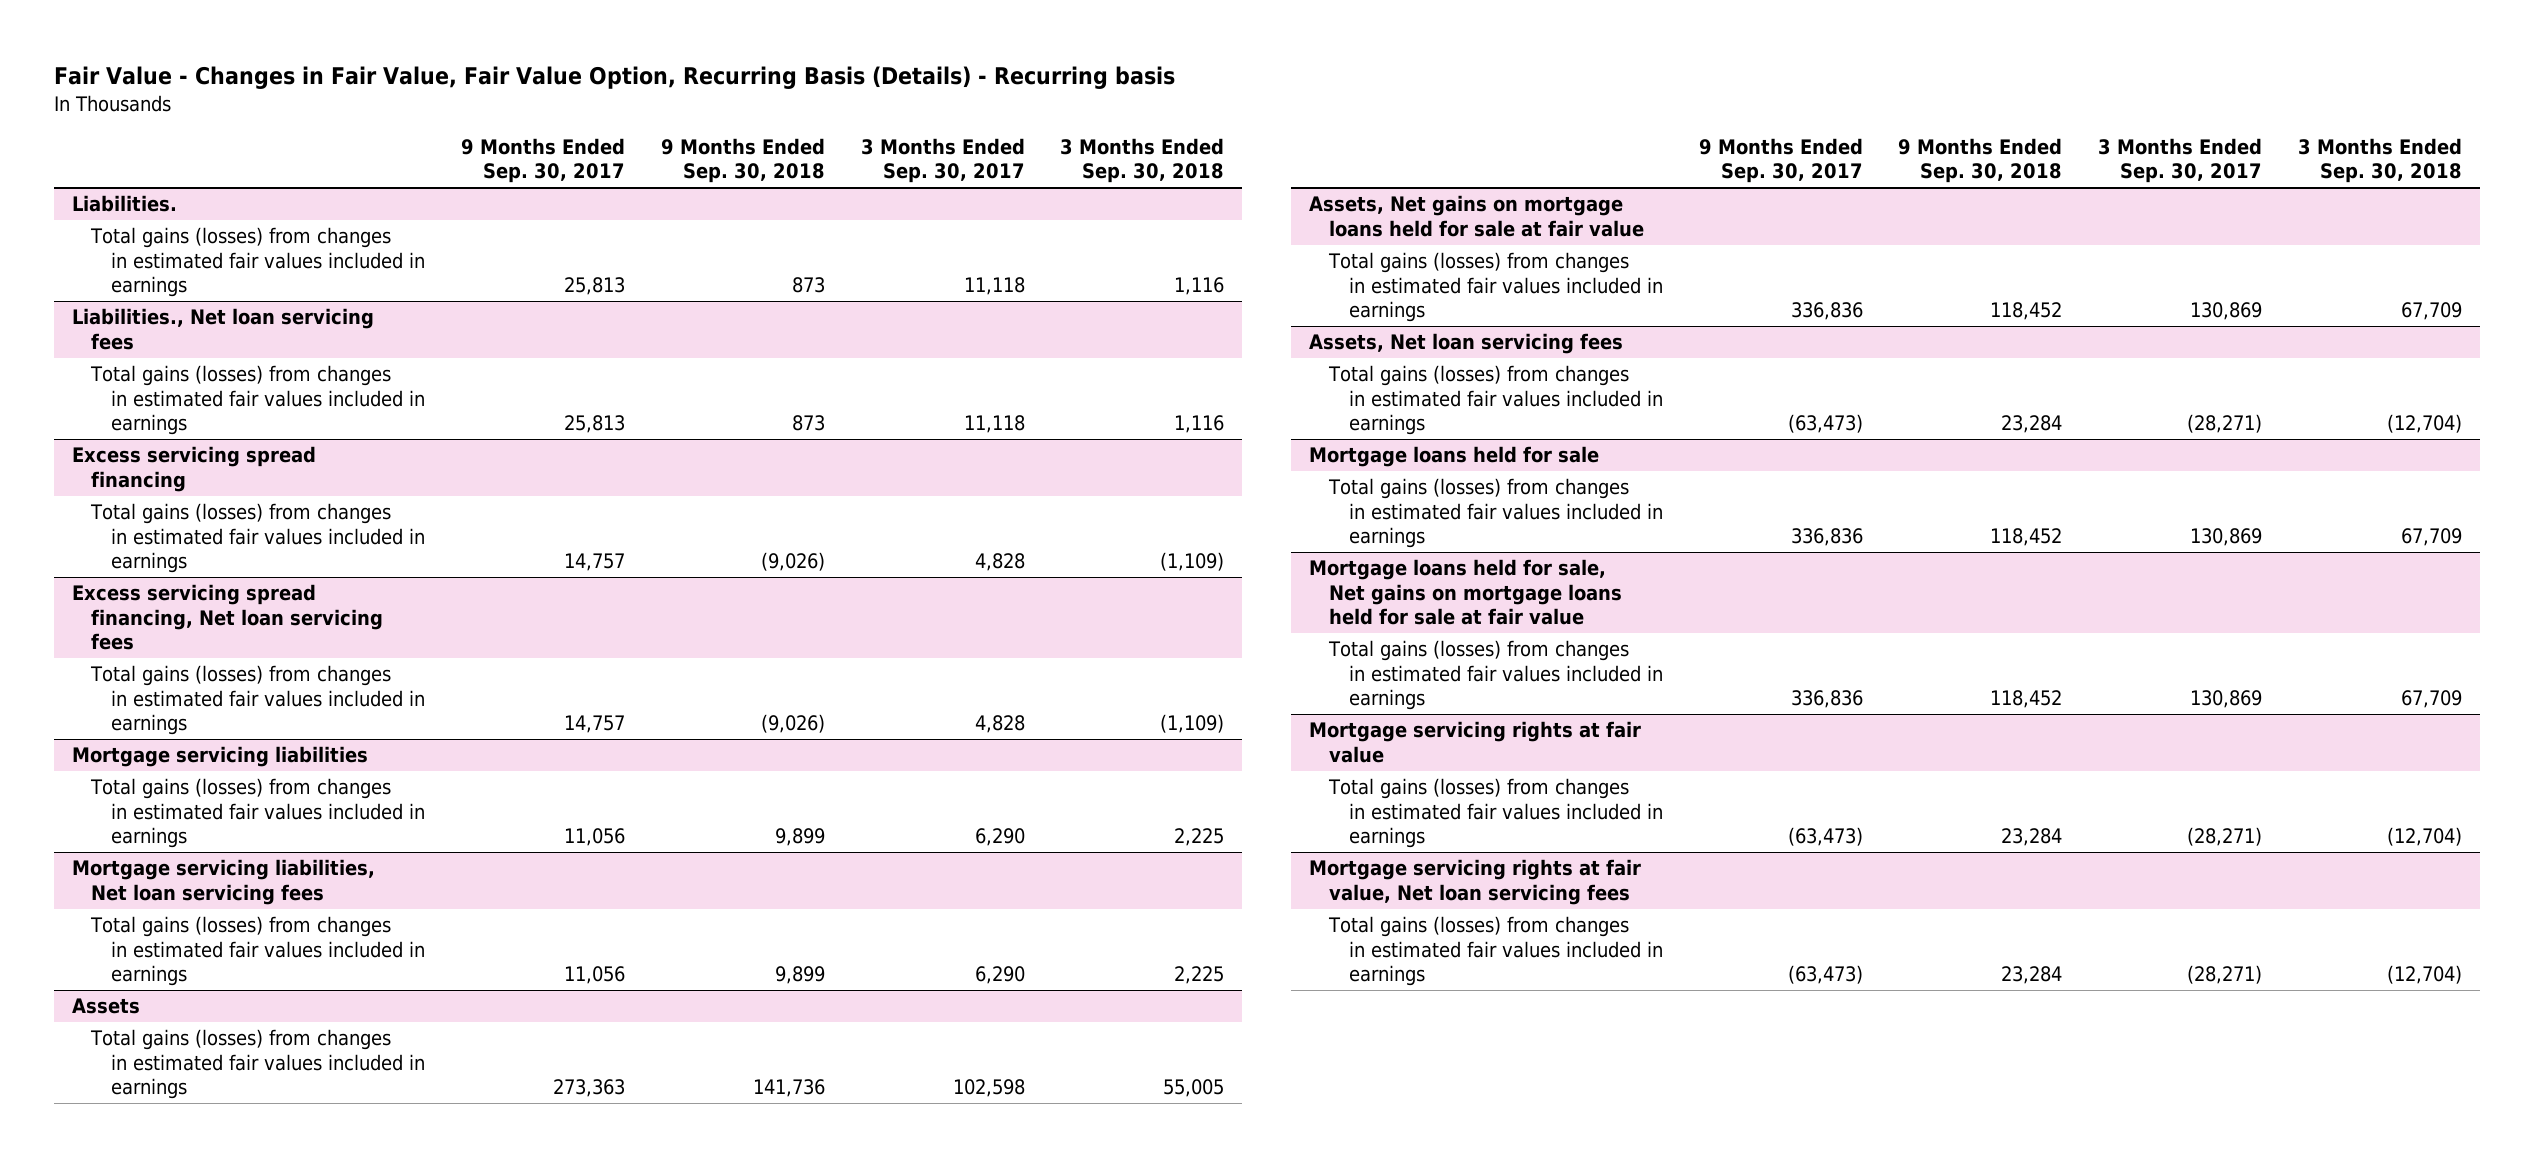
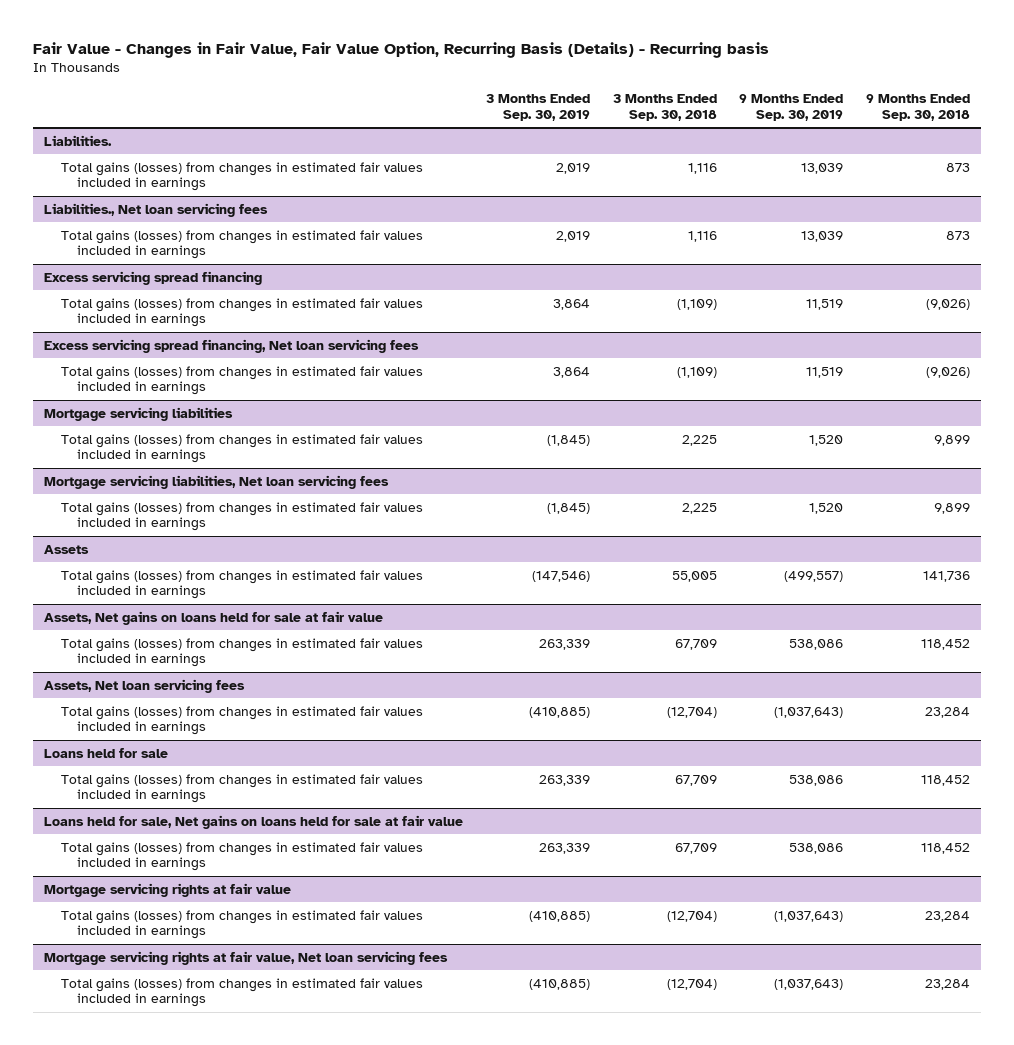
[460,137,625,184] 9 Months Ended Sep. 30, 2017 -> none
[860,137,1025,184] 3 Months Ended Sep. 30, 2017 -> none
none -> [485,93,590,121] 3 Months Ended Sep. 30, 2019
none -> [739,93,844,121] 9 Months Ended Sep. 30, 2019
[1309,195,1645,237] Assets, Net gains on mortgage loans held for sale at fair value -> [44,610,384,625] Assets, Net gains on loans held for sale at fair value
[1309,446,1600,468] Mortgage loans held for sale -> [44,747,169,758] Loans held for sale
[1309,559,1623,626] Mortgage loans held for sale, Net gains on mortgage loans held for sale at fair value -> [44,814,464,829] Loans held for sale, Net gains on loans held for sale at fair value

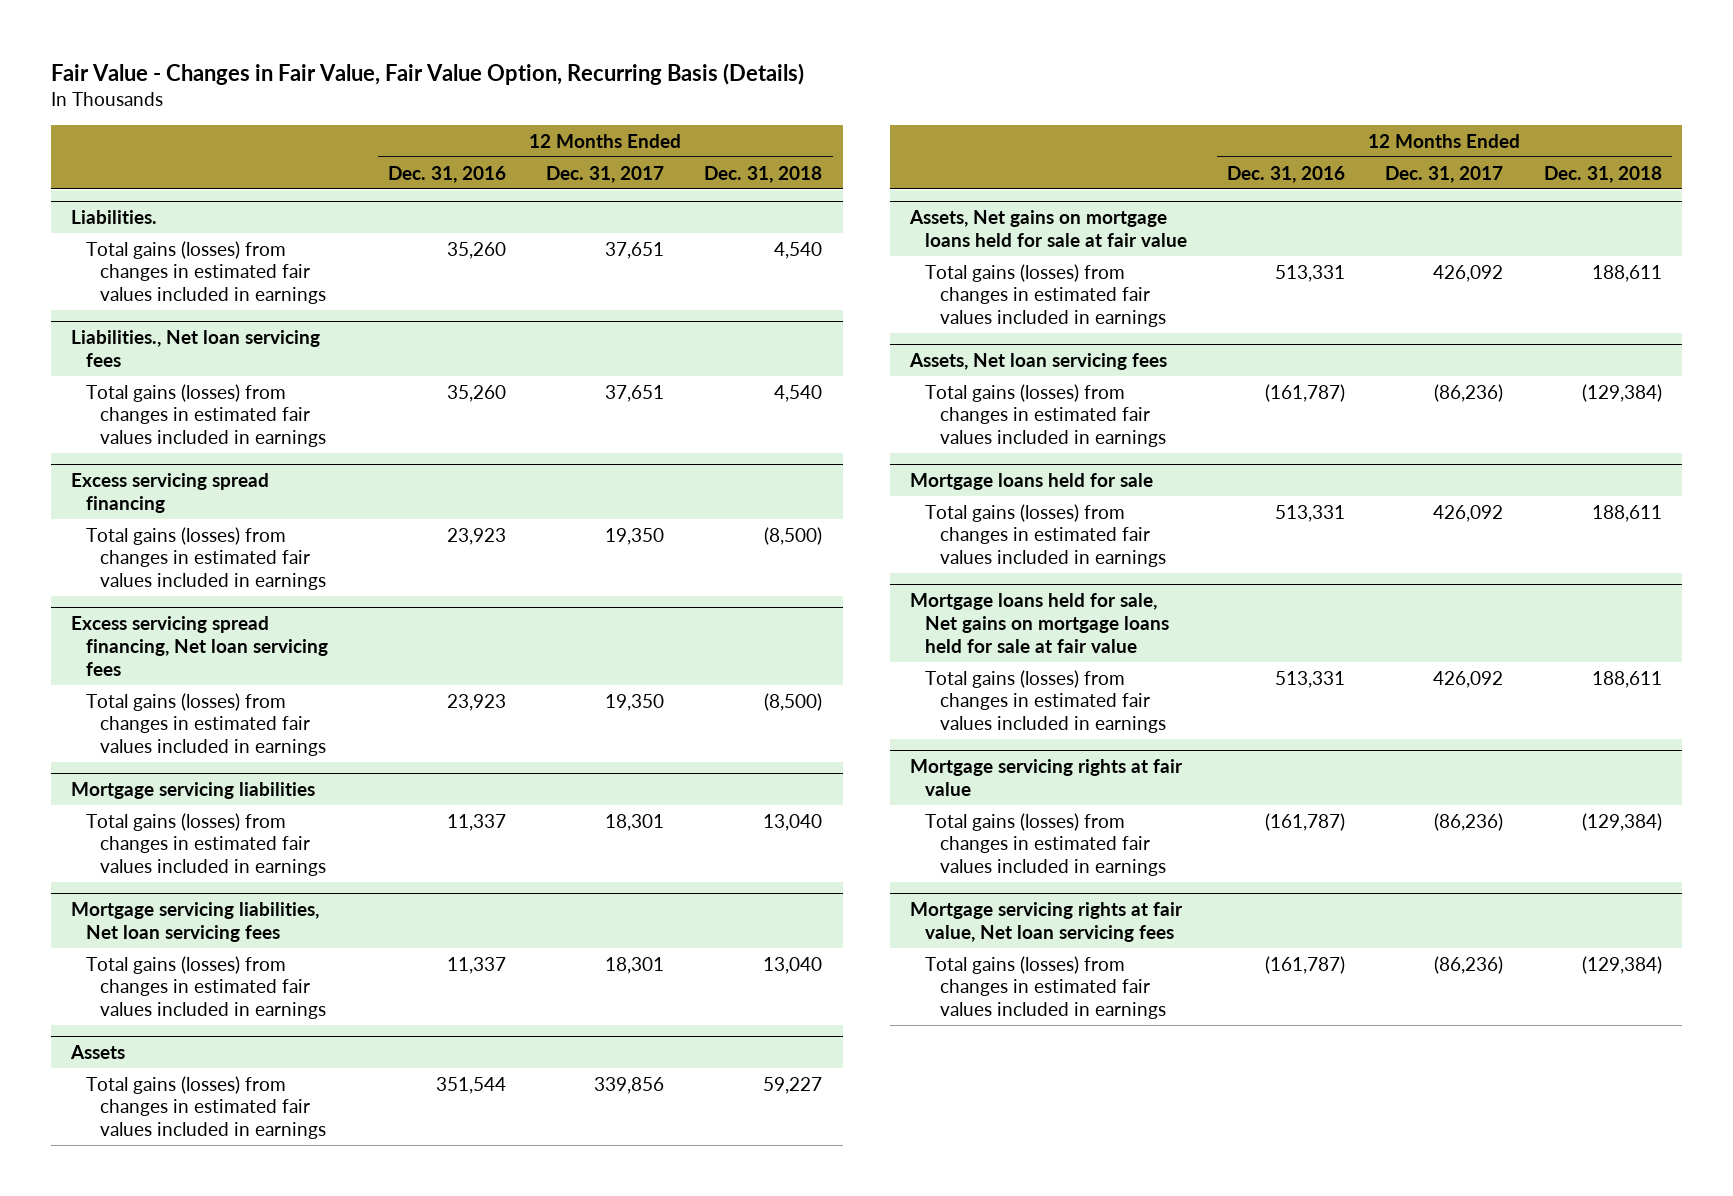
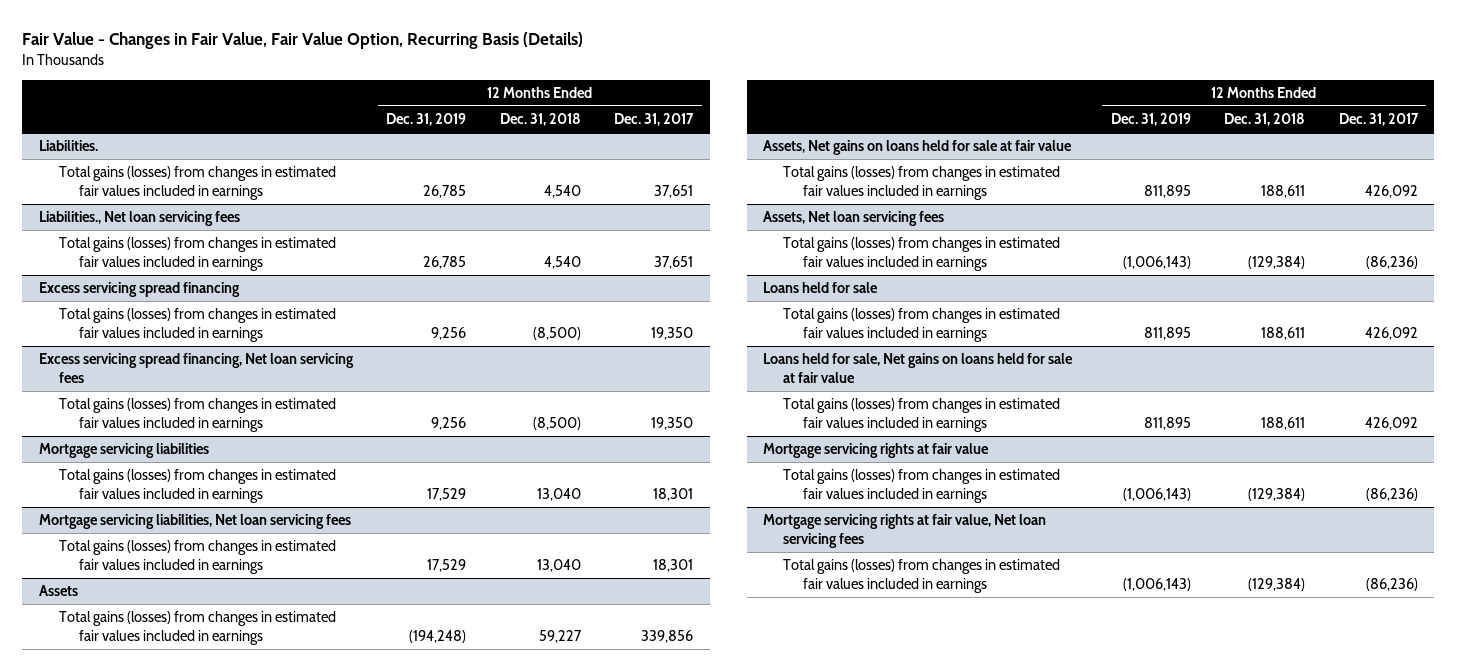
[387,165,506,183] Dec. 31, 2016 -> none
none -> [386,113,467,127] Dec. 31, 2019
[909,210,1187,247] Assets, Net gains on mortgage loans held for sale at fair value -> [763,140,1073,156] Assets, Net gains on loans held for sale at fair value
[910,473,1154,491] Mortgage loans held for sale -> [763,282,879,294] Loans held for sale
[910,593,1169,653] Mortgage loans held for sale, Net gains on mortgage loans held for sale at fair value -> [763,353,1074,384] Loans held for sale, Net gains on loans held for sale at fair value

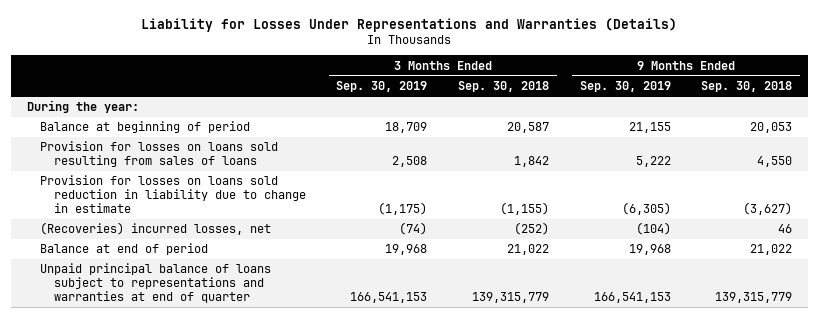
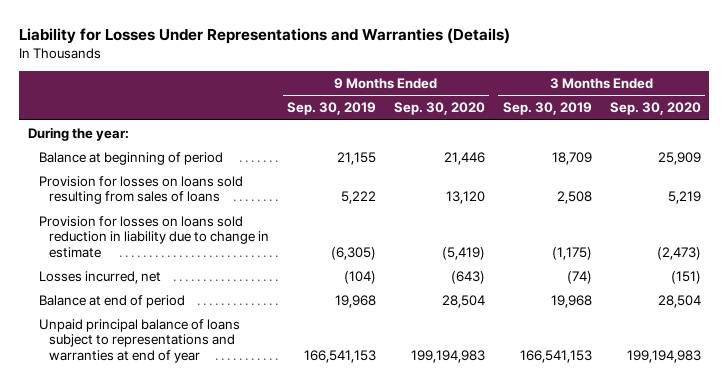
[458,81,550,93] Sep. 30, 2018 -> none
[701,81,793,93] Sep. 30, 2018 -> none
none -> [393,102,485,116] Sep. 30, 2020
none -> [609,102,701,116] Sep. 30, 2020
[40,222,272,236] (Recoveries) incurred losses, net -> [38,270,161,284] Losses incurred, net
[40,263,272,303] Unpaid principal balance of loans subject to representations and warranties at end of quarter -> [38,318,240,364] Unpaid principal balance of loans subject to representations and warranties at end of year

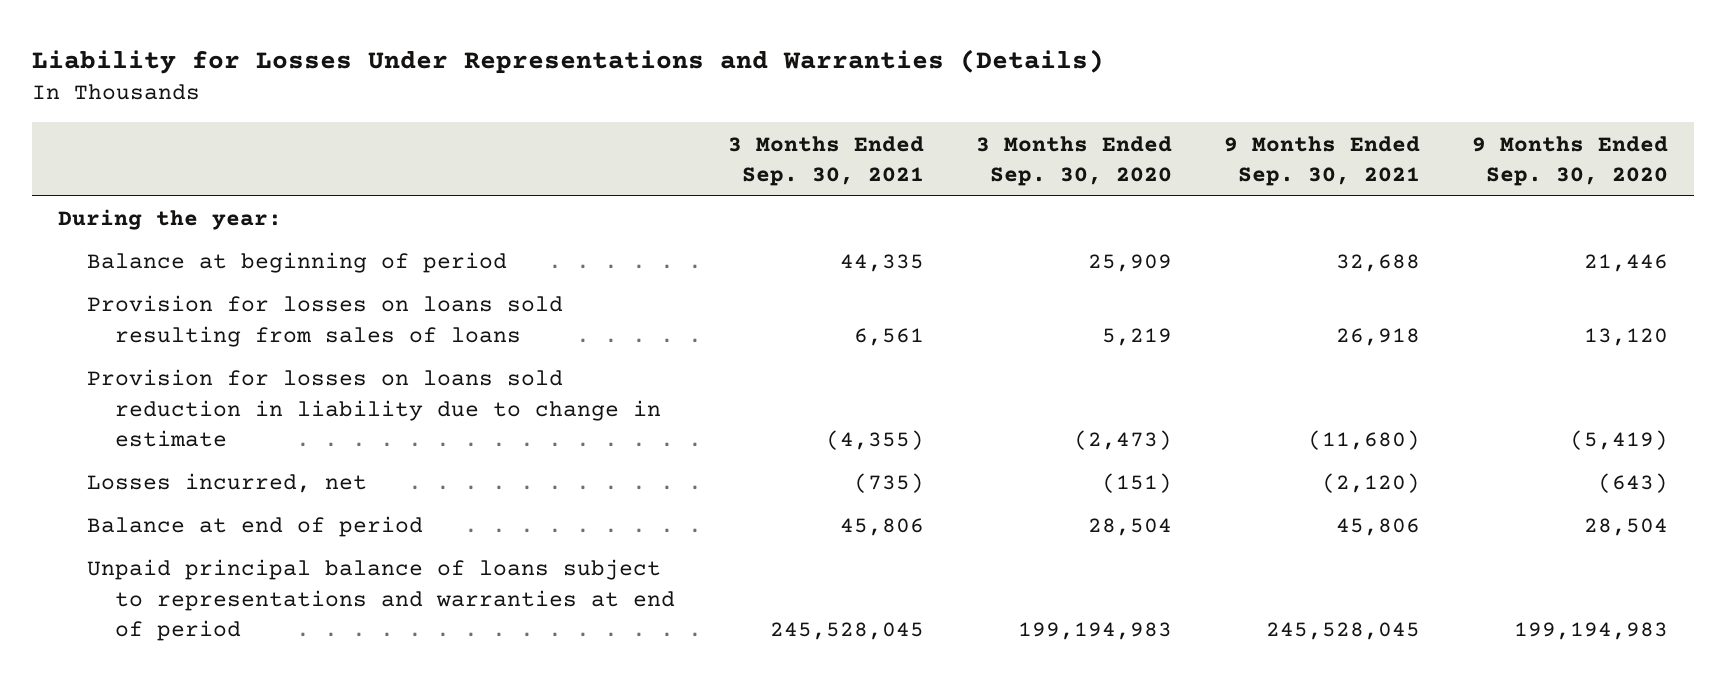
[287,102,377,116] Sep. 30, 2019 -> none
[502,102,592,116] Sep. 30, 2019 -> none
none -> [727,135,924,186] 3 Months Ended Sep. 30, 2021
none -> [1223,135,1420,186] 9 Months Ended Sep. 30, 2021
[38,318,240,364] Unpaid principal balance of loans subject to representations and warranties at end of year -> [86,559,676,641] Unpaid principal balance of loans subject to representations and warranties at end of period

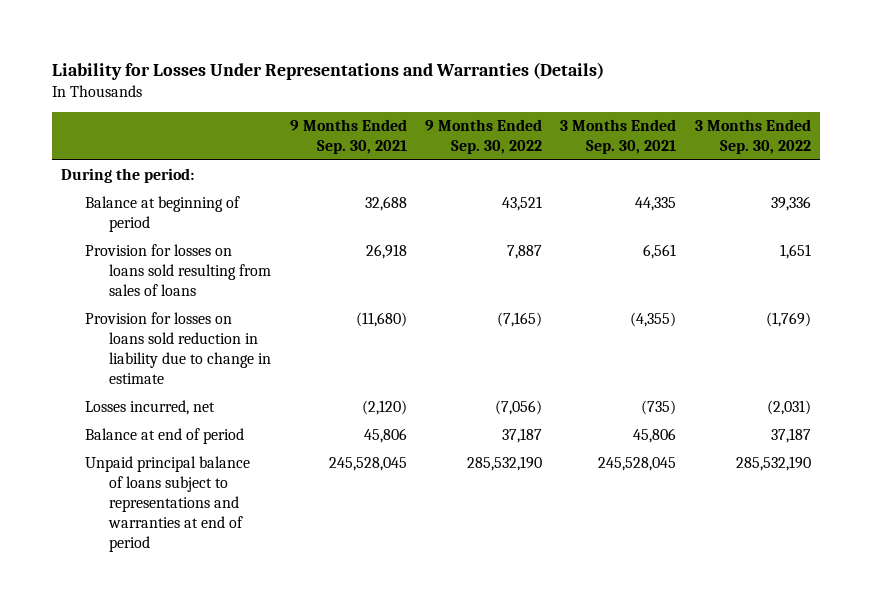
[975,135,1172,186] 3 Months Ended Sep. 30, 2020 -> none
[1471,135,1668,186] 9 Months Ended Sep. 30, 2020 -> none
none -> [425,119,543,155] 9 Months Ended Sep. 30, 2022
none -> [694,119,811,155] 3 Months Ended Sep. 30, 2022
[57,209,282,231] During the year: -> [60,168,194,184] During the period:

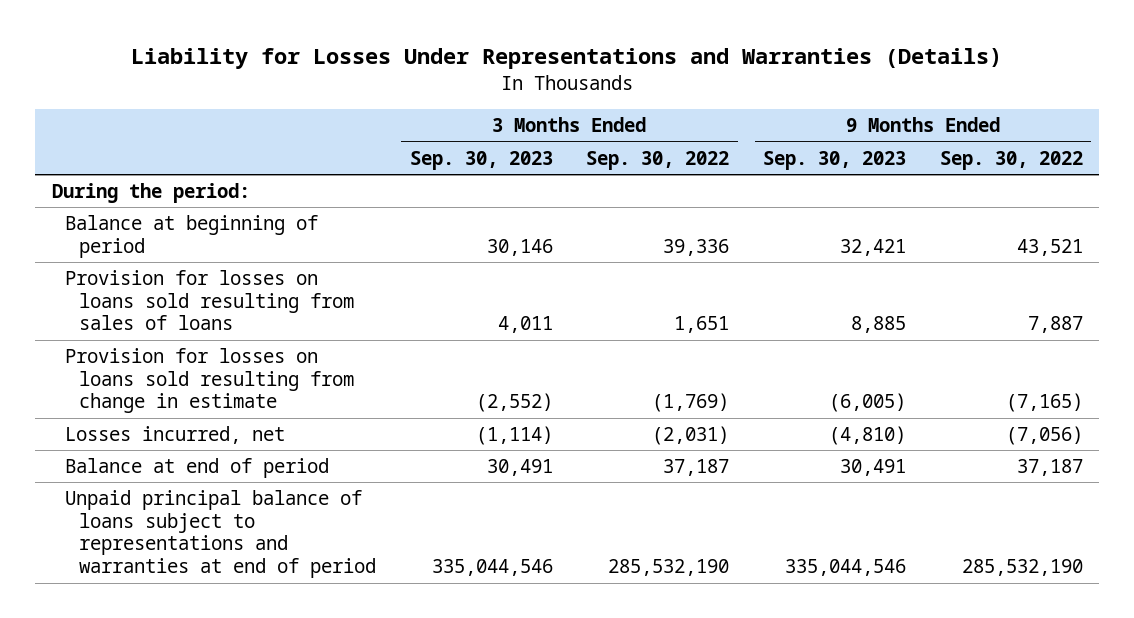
[289,119,407,155] 9 Months Ended Sep. 30, 2021 -> none
[560,119,677,155] 3 Months Ended Sep. 30, 2021 -> none
none -> [409,150,553,170] Sep. 30, 2023
none -> [762,150,906,170] Sep. 30, 2023
[85,312,272,385] Provision for losses on loans sold reduction in liability due to change in estimate -> [65,348,354,414] Provision for losses on loans sold resulting from change in estimate

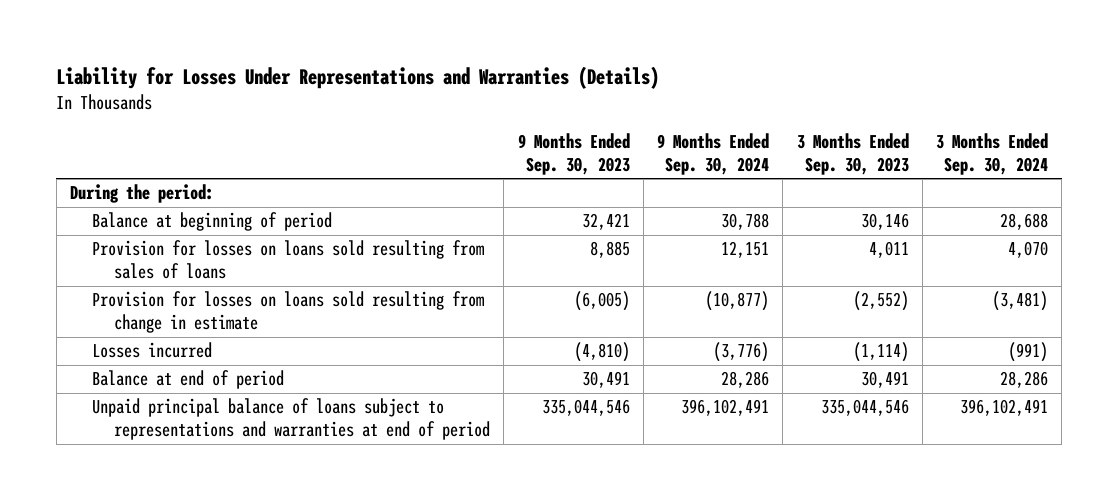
[586,150,730,170] Sep. 30, 2022 -> none
[939,150,1083,170] Sep. 30, 2022 -> none
none -> [657,132,770,175] 9 Months Ended Sep. 30, 2024
none -> [936,132,1049,175] 3 Months Ended Sep. 30, 2024
[65,426,286,445] Losses incurred, net -> [91,342,212,359] Losses incurred

